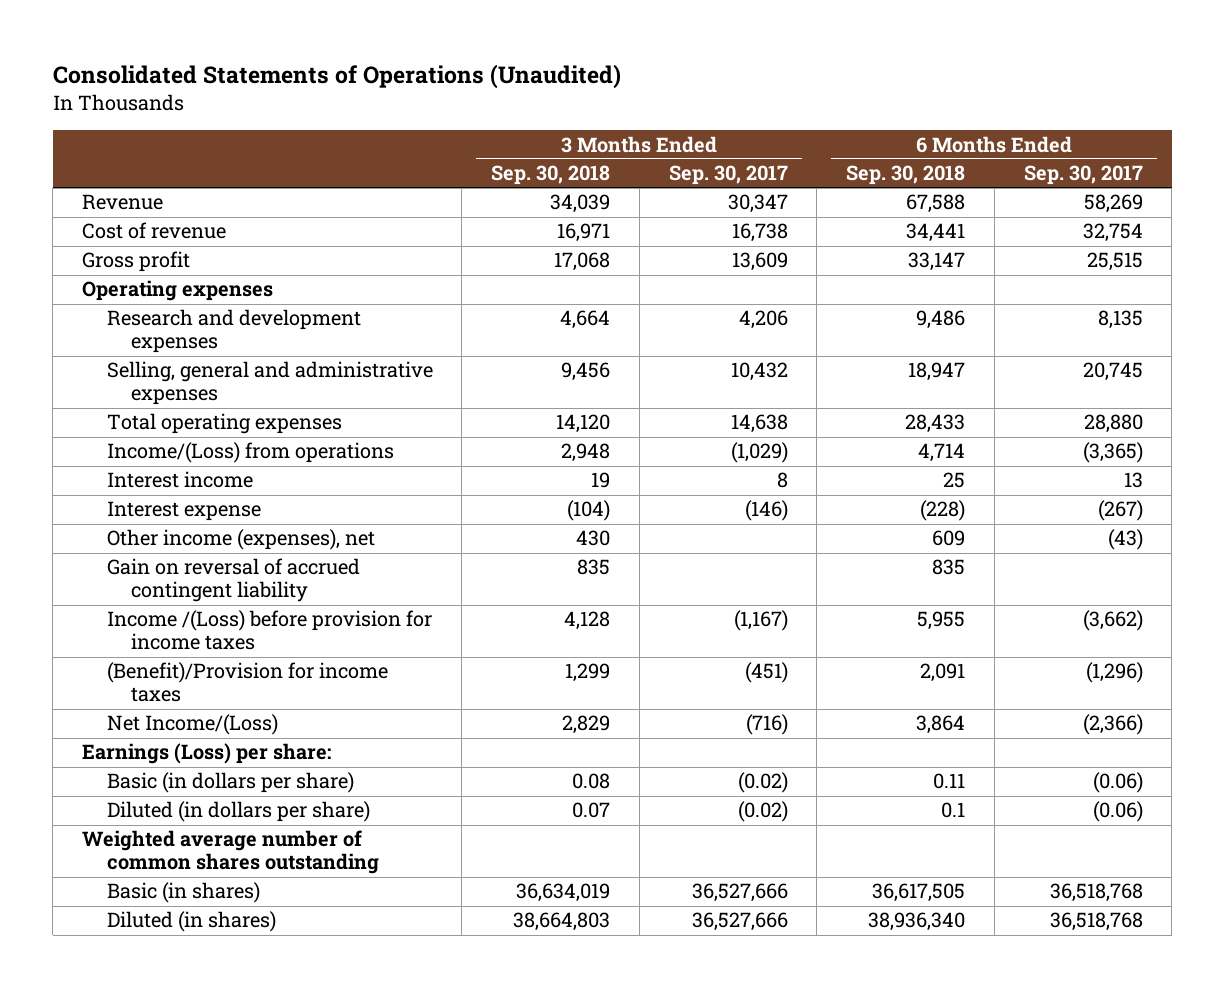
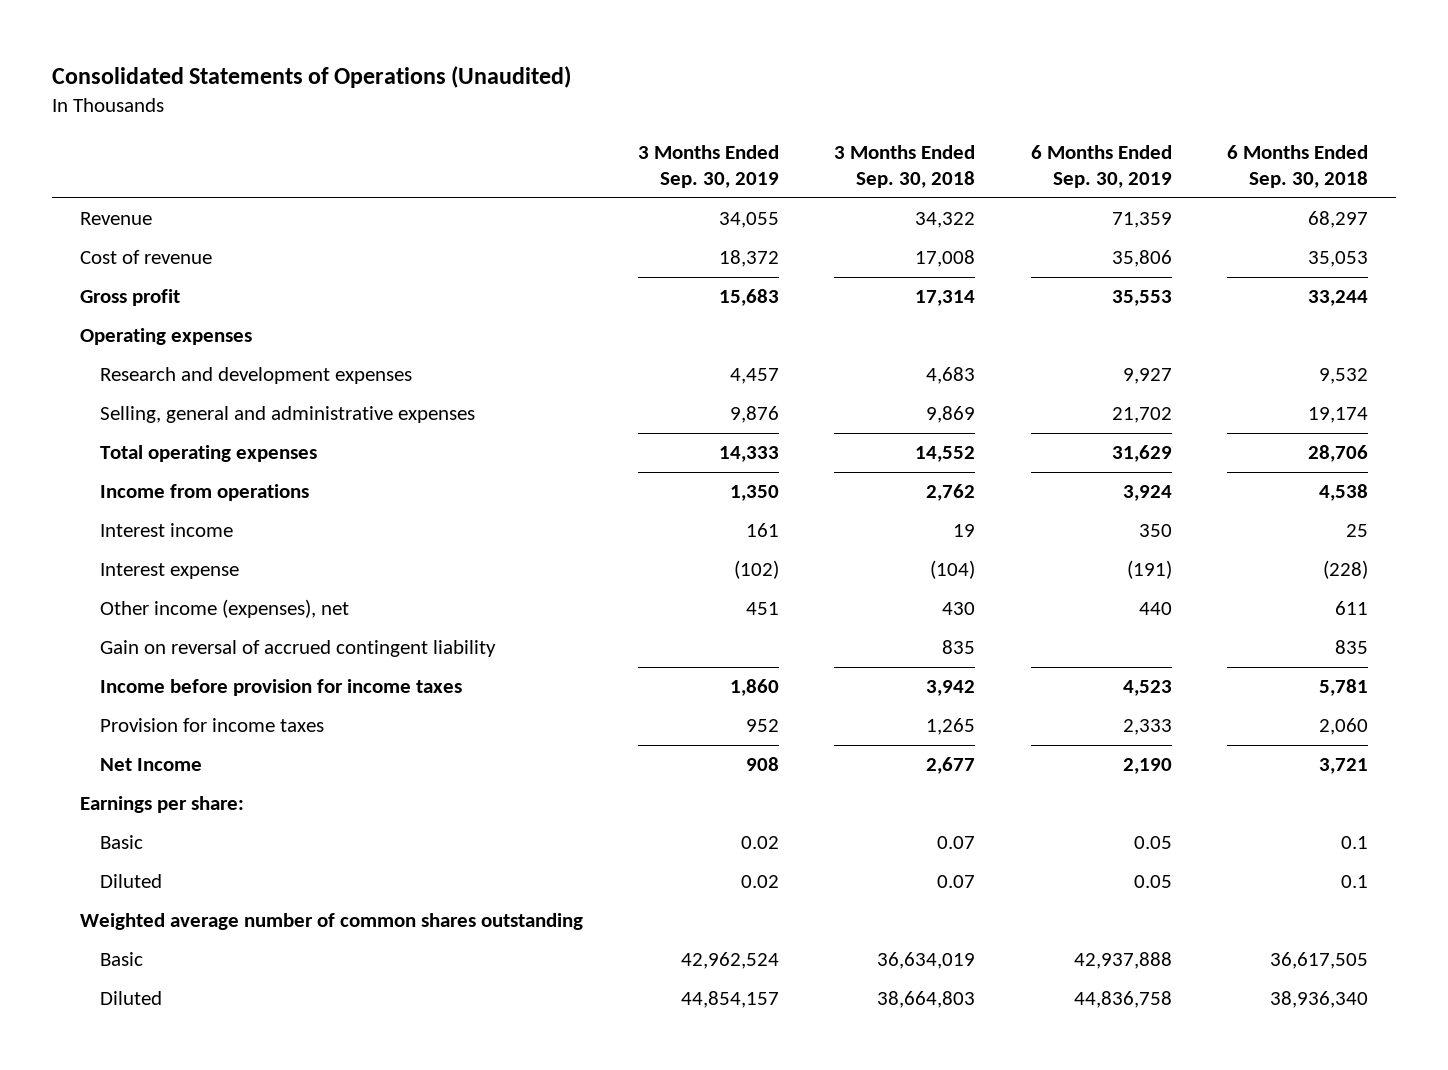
[668,165,788,186] Sep. 30, 2017 -> none
[1023,165,1143,186] Sep. 30, 2017 -> none
none -> [638,145,780,189] 3 Months Ended Sep. 30, 2019
none -> [1030,145,1172,189] 6 Months Ended Sep. 30, 2019
[550,194,611,214] 34,039 -> [915,212,976,229] 34,322
[906,194,966,214] 67,588 -> [1308,211,1369,229] 68,297
[557,223,611,243] 16,971 -> [915,250,976,268] 17,008
[906,223,966,243] 34,441 -> [1308,251,1369,268] 35,053
[554,252,611,272] 17,068 -> [915,290,976,307] 17,314
[908,252,966,272] 33,147 -> [1308,290,1369,307] 33,244
[560,310,611,330] 4,664 -> [926,367,976,385] 4,683
[916,310,966,330] 9,486 -> [1319,368,1369,385] 9,532
[561,362,611,382] 9,456 -> [926,406,976,424] 9,869
[908,362,966,382] 18,947 -> [1308,407,1369,424] 19,174
[556,414,611,434] 14,120 -> [915,446,976,463] 14,552
[905,414,966,434] 28,433 -> [1308,445,1369,463] 28,706
[106,442,394,464] Income/(Loss) from operations -> [100,484,310,502] Income from operations
[561,443,611,463] 2,948 -> [926,484,976,502] 2,762
[918,443,966,463] 4,714 -> [1319,484,1369,502] 4,538
[932,530,966,547] 609 -> [1335,601,1369,616] 611
[106,610,432,651] Income /(Loss) before provision for income taxes -> [100,679,463,697] Income before provision for income taxes
[564,611,611,631] 4,128 -> [926,680,976,697] 3,942
[917,611,966,631] 5,955 -> [1319,679,1369,697] 5,781
[106,662,388,703] (Benefit)/Provision for income taxes -> [100,718,325,733] Provision for income taxes
[565,663,611,683] 1,299 -> [926,718,976,736] 1,265
[920,663,966,683] 2,091 -> [1319,718,1369,736] 2,060
[106,714,278,736] Net Income/(Loss) -> [100,758,203,772] Net Income
[562,715,611,735] 2,829 -> [926,757,976,775] 2,677
[916,715,966,735] 3,864 -> [1319,758,1369,775] 3,721
[81,743,331,765] Earnings (Loss) per share: -> [79,796,244,814] Earnings per share:
[106,772,354,794] Basic (in dollars per share) -> [100,835,144,850] Basic
[572,773,611,790] 0.08 -> [937,836,976,850] 0.07
[933,773,966,790] 0.11 -> [1341,836,1369,850] 0.1
[106,801,370,823] Diluted (in dollars per share) -> [100,874,163,889] Diluted
[106,882,260,904] Basic (in shares) -> [100,952,144,967] Basic
[106,911,276,933] Diluted (in shares) -> [100,991,163,1006] Diluted

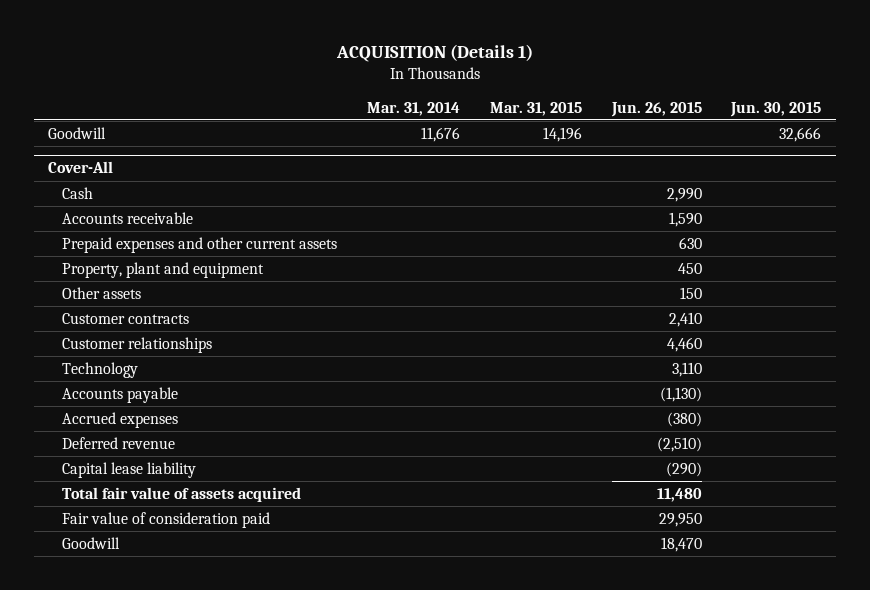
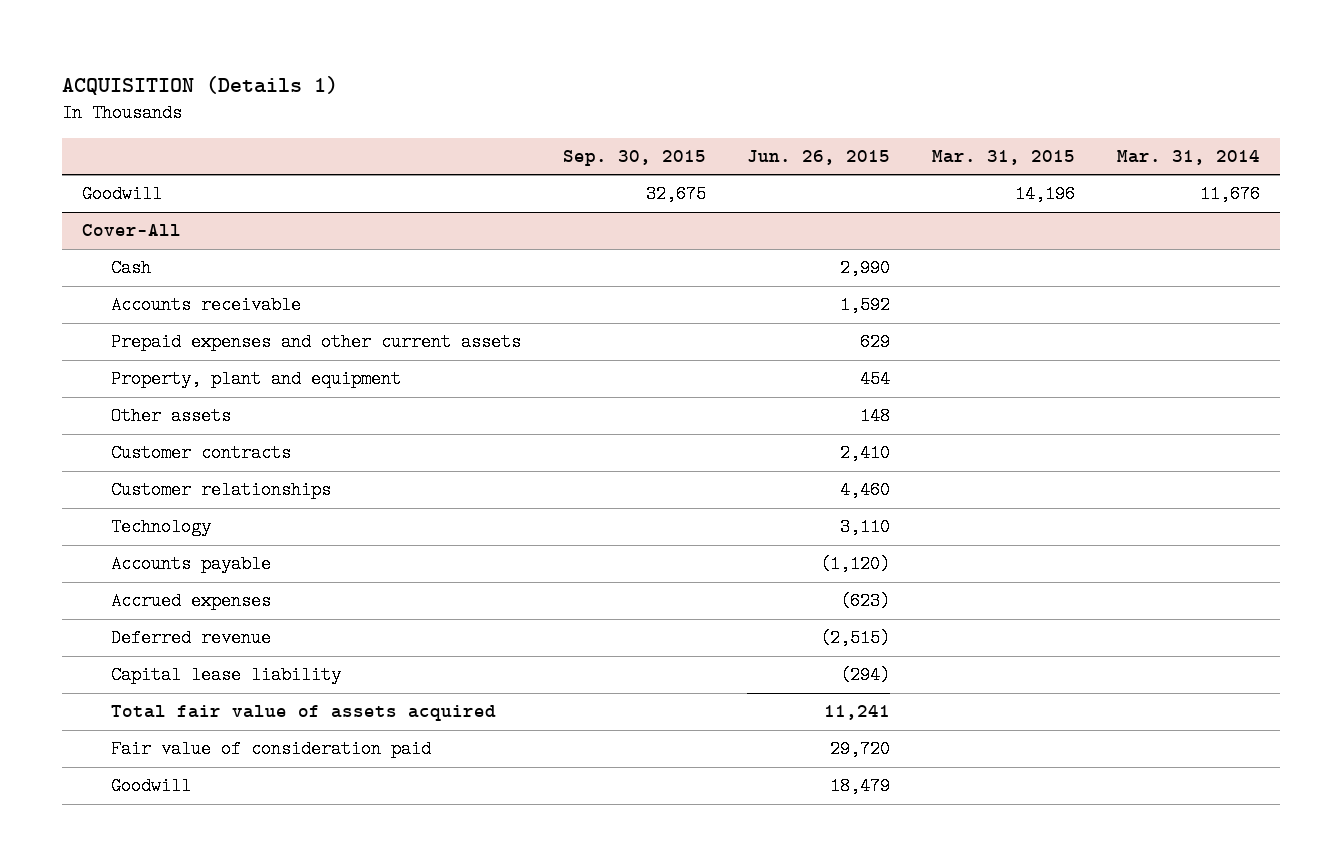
[730,101,822,117] Jun. 30, 2015 -> none
none -> [562,150,706,167] Sep. 30, 2015
[668,211,702,227] 1,590 -> [840,296,891,315] 1,592
[678,236,702,249] 630 -> [860,333,891,352] 629
[677,262,702,274] 450 -> [860,370,891,389] 454
[679,286,702,299] 150 -> [860,407,891,426] 148
[659,386,702,402] (1,130) -> [820,555,891,574] (1,120)
[666,411,702,427] (380) -> [840,592,891,611] (623)
[656,436,702,452] (2,510) -> [820,629,891,648] (2,515)
[665,461,702,477] (290) -> [840,666,891,685] (294)
[656,487,702,502] 11,480 -> [824,705,891,721] 11,241
[658,512,702,527] 29,950 -> [830,740,891,759] 29,720
[660,536,702,552] 18,470 -> [830,777,891,796] 18,479

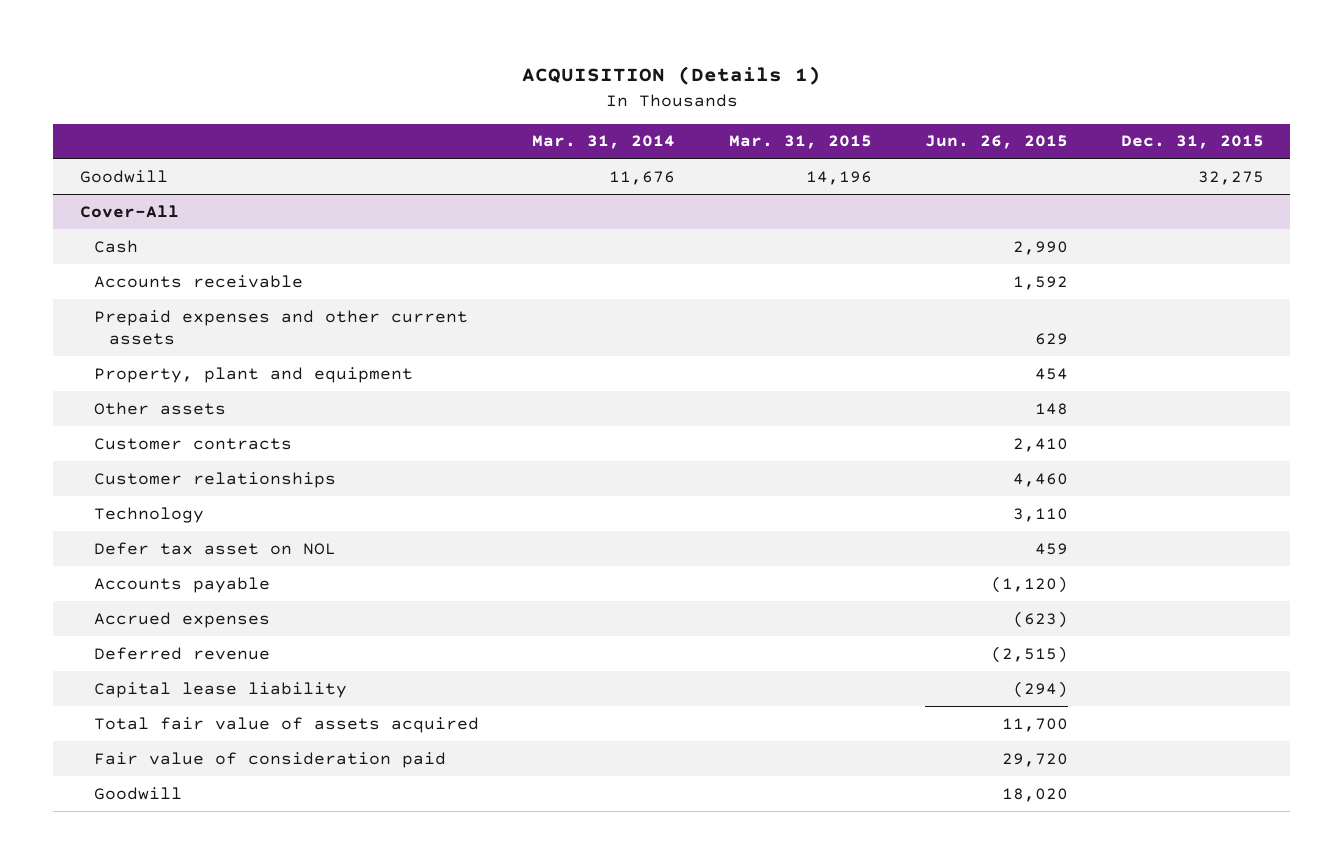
[562,150,706,167] Sep. 30, 2015 -> none
none -> [1120,135,1264,150] Dec. 31, 2015
none -> [94,541,337,555] Defer tax asset on NOL
[824,705,891,721] 11,241 -> [1001,717,1068,732] 11,700
[830,777,891,796] 18,479 -> [1001,787,1068,802] 18,020

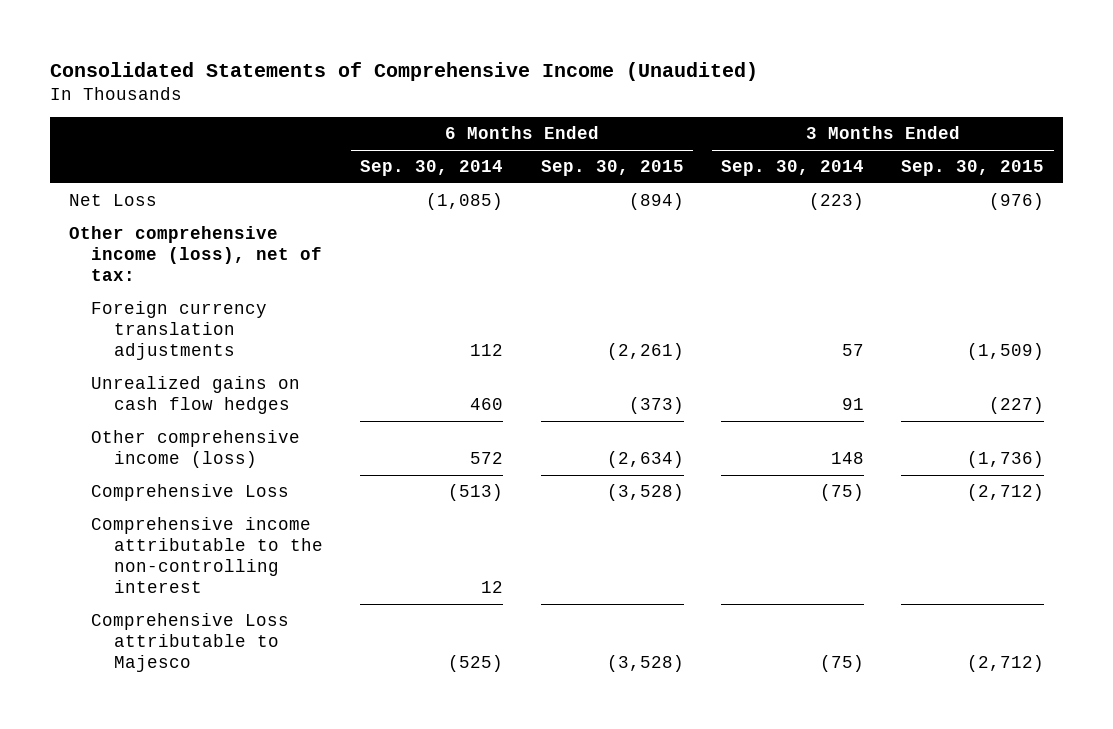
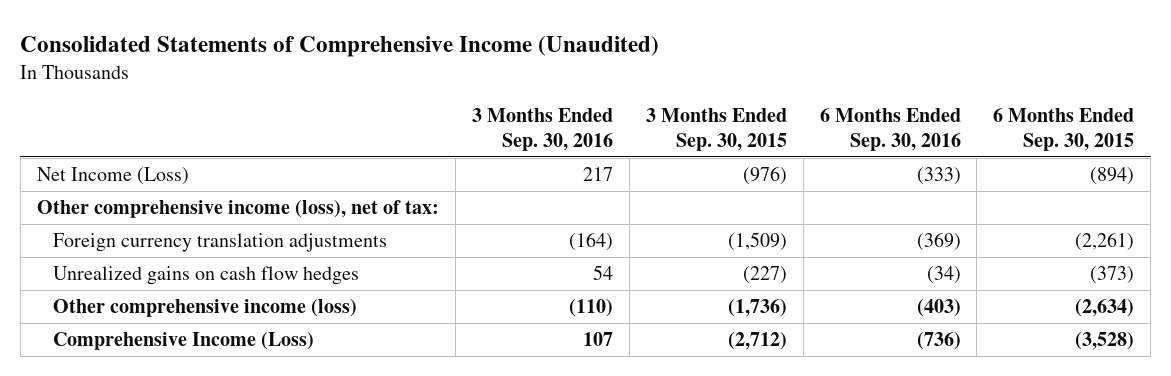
[360,160,504,177] Sep. 30, 2014 -> none
[720,160,864,177] Sep. 30, 2014 -> none
none -> [471,108,613,151] 3 Months Ended Sep. 30, 2016
none -> [819,108,961,151] 6 Months Ended Sep. 30, 2016
[68,193,157,206] Net Loss -> [36,167,189,186] Net Income (Loss)
[91,516,324,594] Comprehensive income attributable to the non-controlling interest -> none
[91,612,290,673] Comprehensive Loss attributable to Majesco -> none
[91,483,290,501] Comprehensive Loss -> [53,332,315,351] Comprehensive Income (Loss)

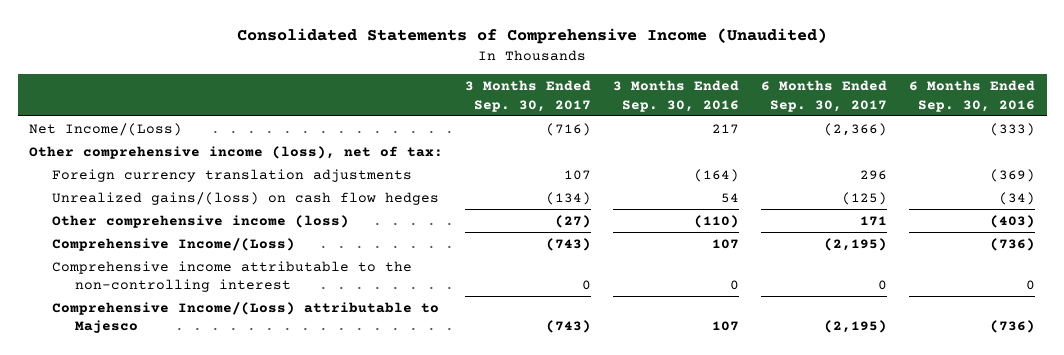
[645,108,787,151] 3 Months Ended Sep. 30, 2015 -> none
[993,108,1135,151] 6 Months Ended Sep. 30, 2015 -> none
none -> [464,80,591,112] 3 Months Ended Sep. 30, 2017
none -> [761,80,888,112] 6 Months Ended Sep. 30, 2017
[36,167,189,186] Net Income (Loss) -> [28,122,182,136] Net Income/(Loss)
[53,266,360,286] Unrealized gains on cash flow hedges -> [51,191,439,205] Unrealized gains/(loss) on cash flow hedges
[53,332,315,351] Comprehensive Income (Loss) -> [51,237,295,251] Comprehensive Income/(Loss)
none -> [51,260,412,293] Comprehensive income attributable to the non-controlling interest
none -> [51,301,439,334] Comprehensive Income/(Loss) attributable to Majesco

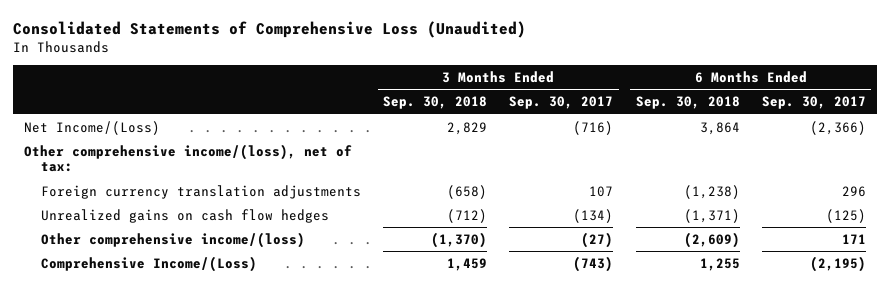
[237,28,828,45] Consolidated Statements of Comprehensive Income (Unaudited) -> [13,20,527,38] Consolidated Statements of Comprehensive Loss (Unaudited)
[613,80,740,112] 3 Months Ended Sep. 30, 2016 -> none
[909,80,1036,112] 6 Months Ended Sep. 30, 2016 -> none
none -> [383,96,488,110] Sep. 30, 2018
none -> [635,96,740,110] Sep. 30, 2018
[28,145,443,159] Other comprehensive income (loss), net of tax: -> [24,143,353,173] Other comprehensive income/(loss), net of tax:
[51,191,439,205] Unrealized gains/(loss) on cash flow hedges -> [40,208,329,223] Unrealized gains on cash flow hedges
[51,214,349,228] Other comprehensive income (loss) -> [40,231,305,248] Other comprehensive income/(loss)
[51,260,412,293] Comprehensive income attributable to the non-controlling interest -> none
[51,301,439,334] Comprehensive Income/(Loss) attributable to Majesco -> none

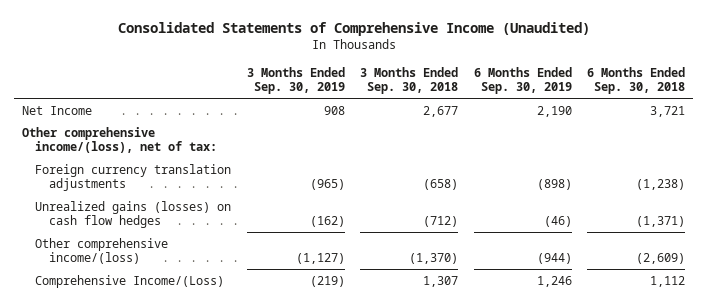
[13,20,527,38] Consolidated Statements of Comprehensive Loss (Unaudited) -> [117,22,590,37] Consolidated Statements of Comprehensive Income (Unaudited)
[509,96,614,110] Sep. 30, 2017 -> none
[761,96,866,110] Sep. 30, 2017 -> none
none -> [246,67,345,95] 3 Months Ended Sep. 30, 2019
none -> [473,67,572,95] 6 Months Ended Sep. 30, 2019
[24,120,161,135] Net Income/(Loss) -> [21,105,92,115] Net Income
[447,121,488,135] 2,829 -> [423,105,459,117] 2,677
[699,121,740,135] 3,864 -> [650,105,686,117] 3,721
[40,208,329,223] Unrealized gains on cash flow hedges -> [35,200,232,228] Unrealized gains (losses) on cash flow hedges
[447,257,488,271] 1,459 -> [423,275,459,287] 1,307
[699,257,740,271] 1,255 -> [650,275,686,287] 1,112

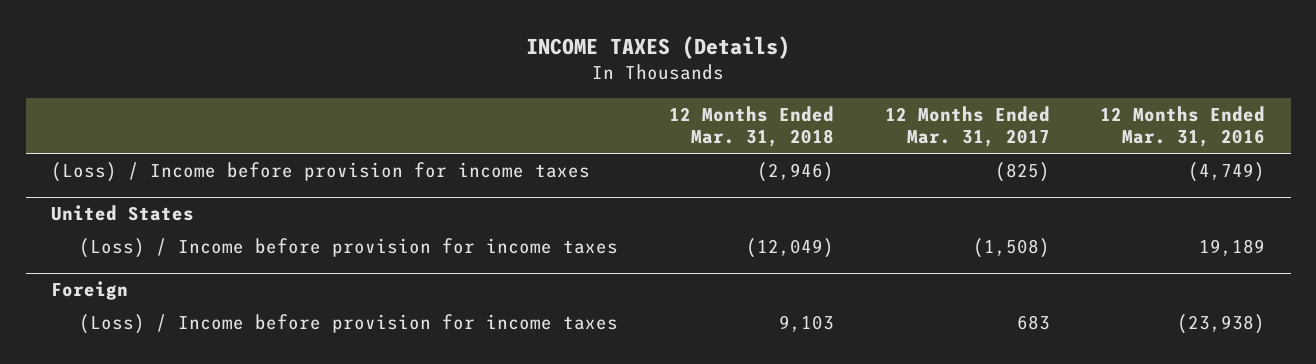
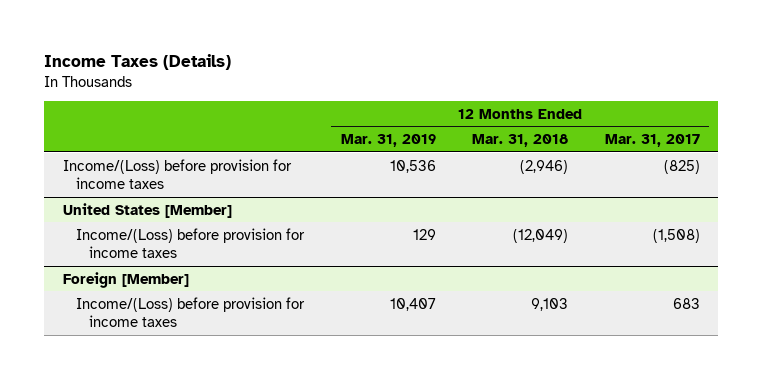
[526,36,791,60] INCOME TAXES (Details) -> [44,53,232,70] Income Taxes (Details)
[1100,105,1266,148] 12 Months Ended Mar. 31, 2016 -> none
none -> [340,133,436,147] Mar. 31, 2019
[50,161,590,182] (Loss) / Income before provision for income taxes -> [62,158,292,189] Income/(Loss) before provision for income taxes
[50,205,194,222] United States -> [62,202,232,218] United States [Member]
[78,237,618,258] (Loss) / Income before provision for income taxes -> [75,227,305,258] Income/(Loss) before provision for income taxes
[50,281,128,301] Foreign -> [62,271,189,288] Foreign [Member]
[78,313,618,334] (Loss) / Income before provision for income taxes -> [75,296,305,327] Income/(Loss) before provision for income taxes

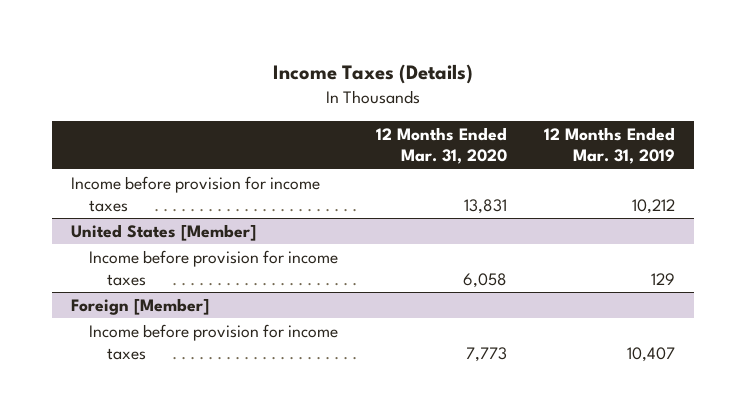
[472,133,569,147] Mar. 31, 2018 -> none
[604,133,700,147] Mar. 31, 2017 -> none
none -> [375,126,507,165] 12 Months Ended Mar. 31, 2020
[62,158,292,189] Income/(Loss) before provision for income taxes -> [70,176,320,212] Income before provision for income taxes
[389,159,436,173] 10,536 -> [632,198,676,214] 10,212
[75,227,305,258] Income/(Loss) before provision for income taxes -> [89,250,339,286] Income before provision for income taxes
[75,296,305,327] Income/(Loss) before provision for income taxes -> [89,324,339,360] Income before provision for income taxes

